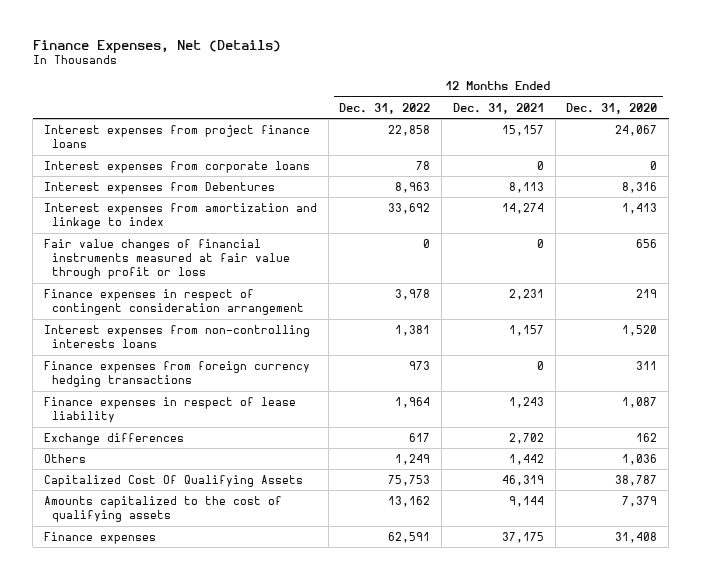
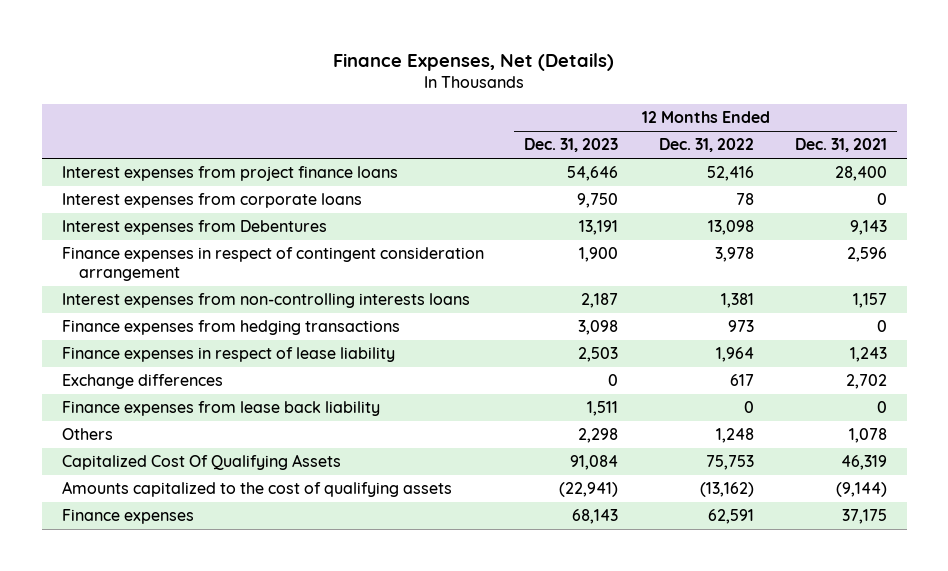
[566,102,658,114] Dec. 31, 2020 -> none
none -> [524,138,619,153] Dec. 31, 2023
[388,124,431,136] 22,858 -> [707,166,755,182] 52,416
[501,124,544,136] 15,157 -> [834,166,887,182] 28,400
[43,202,317,230] Interest expenses from amortization and linkage to index -> none
[43,238,291,280] Fair value changes of financial instruments measured at fair value through profit or loss -> none
[395,181,431,193] 8,963 -> [708,220,755,236] 13,098
[508,181,544,193] 8,113 -> [849,220,887,236] 9,143
[508,288,544,300] 2,231 -> [846,247,887,263] 2,596
[43,360,310,388] Finance expenses from foreign currency hedging transactions -> [61,320,400,336] Finance expenses from hedging transactions
none -> [61,401,380,417] Finance expenses from lease back liability
[395,453,431,465] 1,249 -> [716,428,755,444] 1,248
[508,453,544,465] 1,442 -> [848,428,887,444] 1,078
[388,495,431,507] 13,162 -> [700,482,755,498] (13,162)
[508,495,544,507] 9,144 -> [835,482,887,498] (9,144)

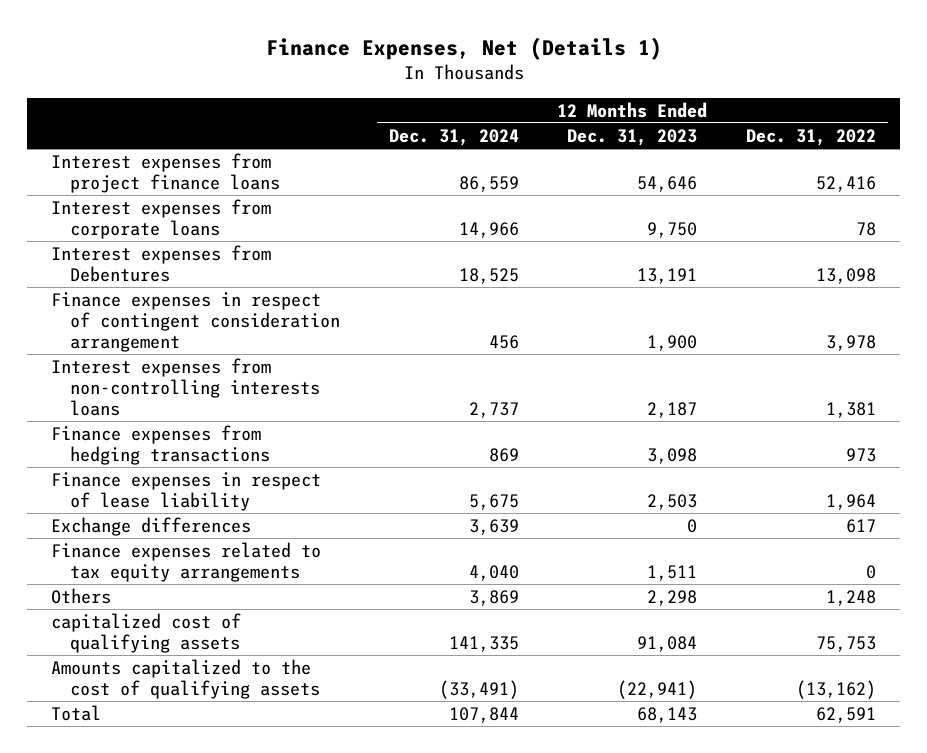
[333,52,615,71] Finance Expenses, Net (Details) -> [265,36,662,60] Finance Expenses, Net (Details 1)
[794,138,887,153] Dec. 31, 2021 -> none
none -> [388,128,519,146] Dec. 31, 2024
[61,401,380,417] Finance expenses from lease back liability -> [51,542,322,582] Finance expenses related to tax equity arrangements
[61,454,341,471] Capitalized Cost Of Qualifying Assets -> [51,613,242,653] capitalized cost of qualifying assets
[61,509,194,525] Finance expenses -> [51,705,102,722] Total

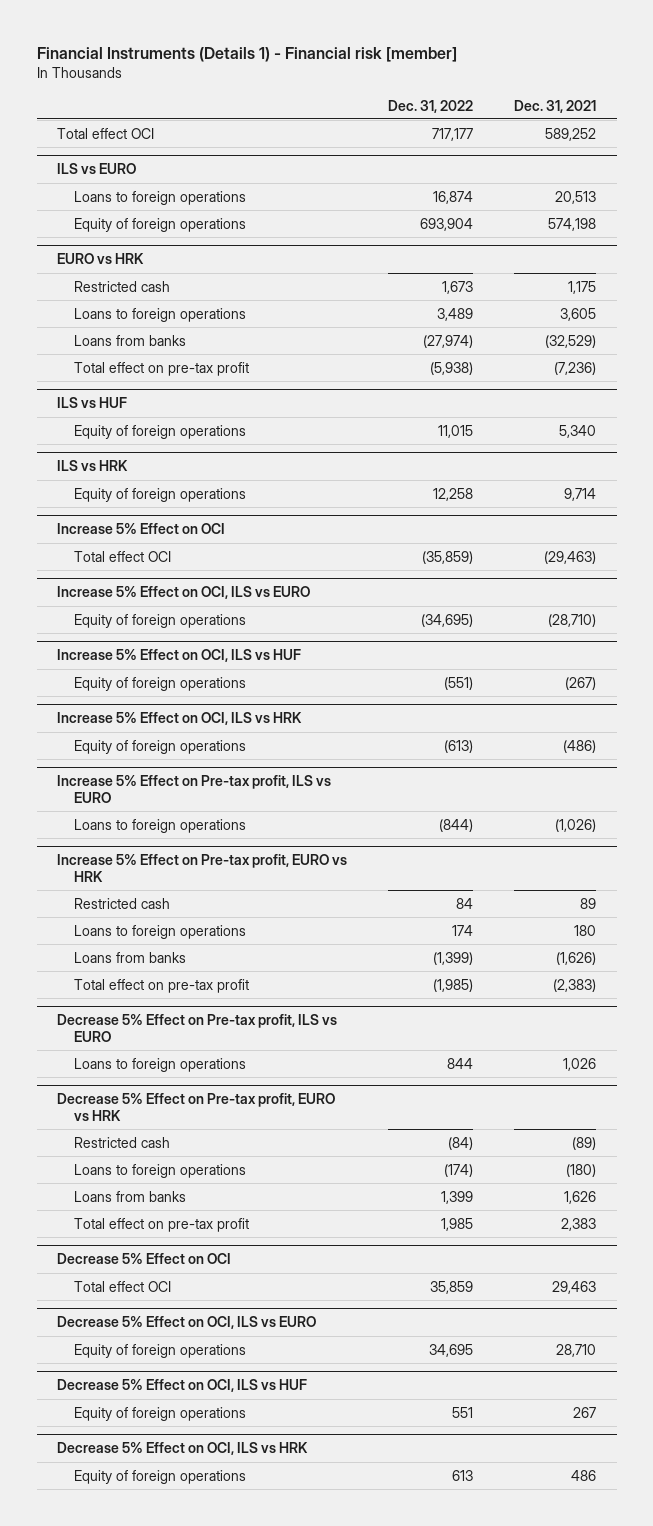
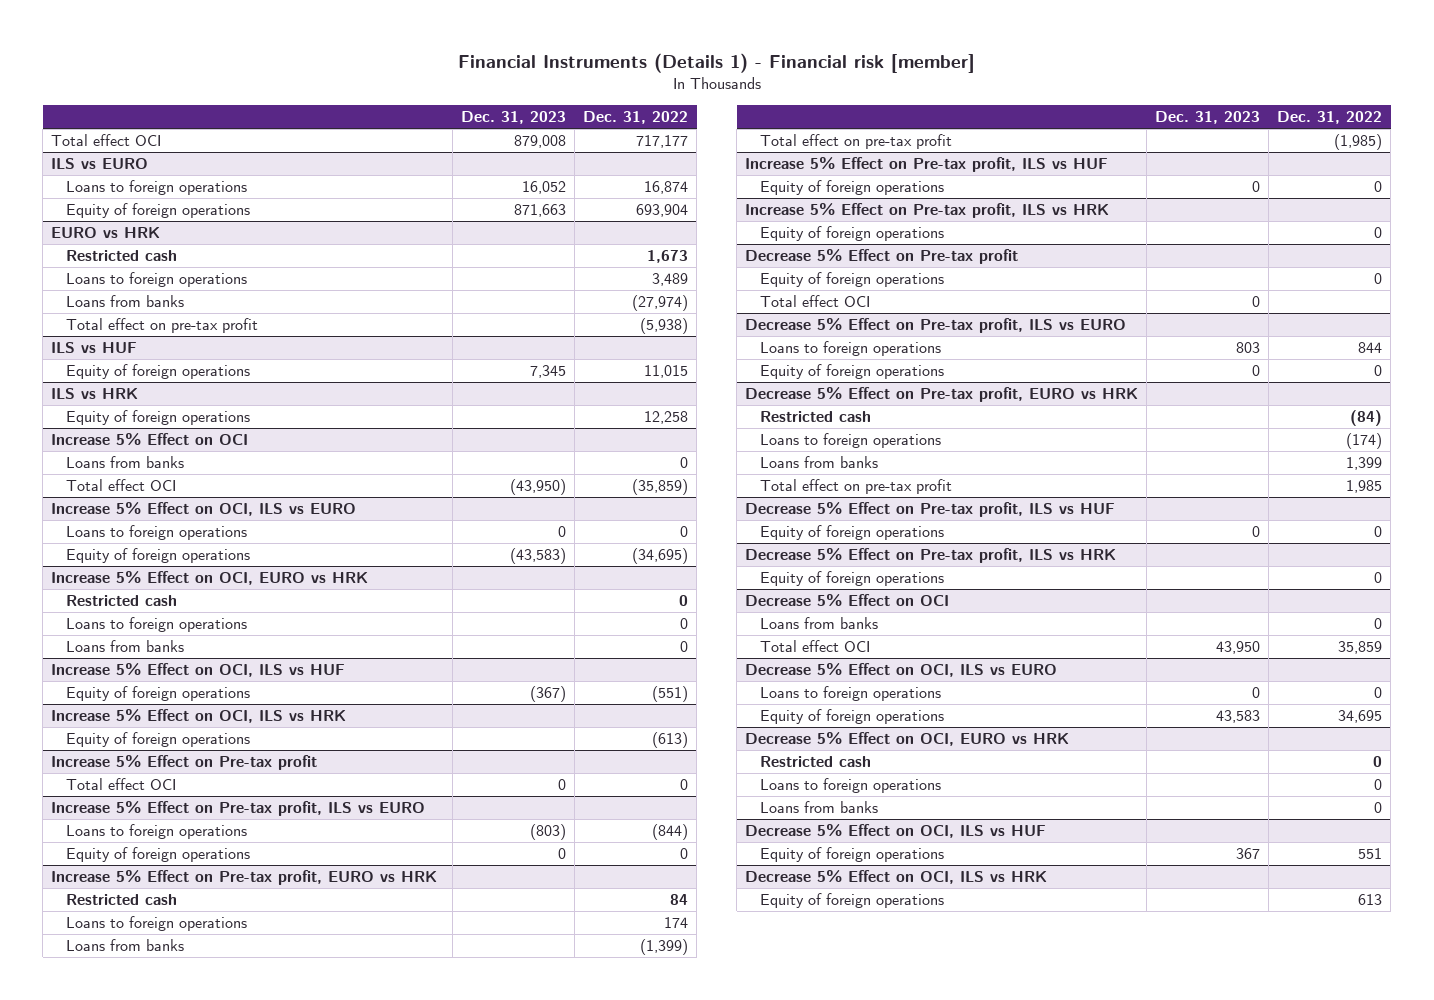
[514,99,597,113] Dec. 31, 2021 -> none
none -> [461,111,567,125] Dec. 31, 2023
none -> [65,455,184,468] Loans from banks
none -> [65,524,247,540] Loans to foreign operations
none -> [51,570,369,585] Increase 5% Effect on OCI, EURO vs HRK
none -> [65,594,177,606] Restricted cash
none -> [65,616,247,632] Loans to foreign operations
none -> [65,639,184,652] Loans from banks
none -> [51,754,318,770] Increase 5% Effect on Pre-tax profit
none -> [65,777,176,790] Total effect OCI
none -> [65,846,250,862] Equity of foreign operations
none -> [745,156,1109,172] Increase 5% Effect on Pre-tax profit, ILS vs HUF
none -> [759,179,944,195] Equity of foreign operations
none -> [745,202,1110,218] Increase 5% Effect on Pre-tax profit, ILS vs HRK
none -> [759,225,944,241] Equity of foreign operations
none -> [745,248,1019,264] Decrease 5% Effect on Pre-tax profit
none -> [759,271,944,287] Equity of foreign operations
none -> [759,294,870,307] Total effect OCI
none -> [759,363,944,379] Equity of foreign operations
none -> [745,501,1116,517] Decrease 5% Effect on Pre-tax profit, ILS vs HUF
none -> [759,524,944,540] Equity of foreign operations
none -> [745,547,1117,563] Decrease 5% Effect on Pre-tax profit, ILS vs HRK
none -> [759,570,944,586] Equity of foreign operations
none -> [759,616,878,629] Loans from banks
none -> [759,685,941,701] Loans to foreign operations
none -> [745,731,1070,746] Decrease 5% Effect on OCI, EURO vs HRK
none -> [759,755,871,767] Restricted cash
none -> [759,777,941,793] Loans to foreign operations
none -> [759,800,878,813] Loans from banks

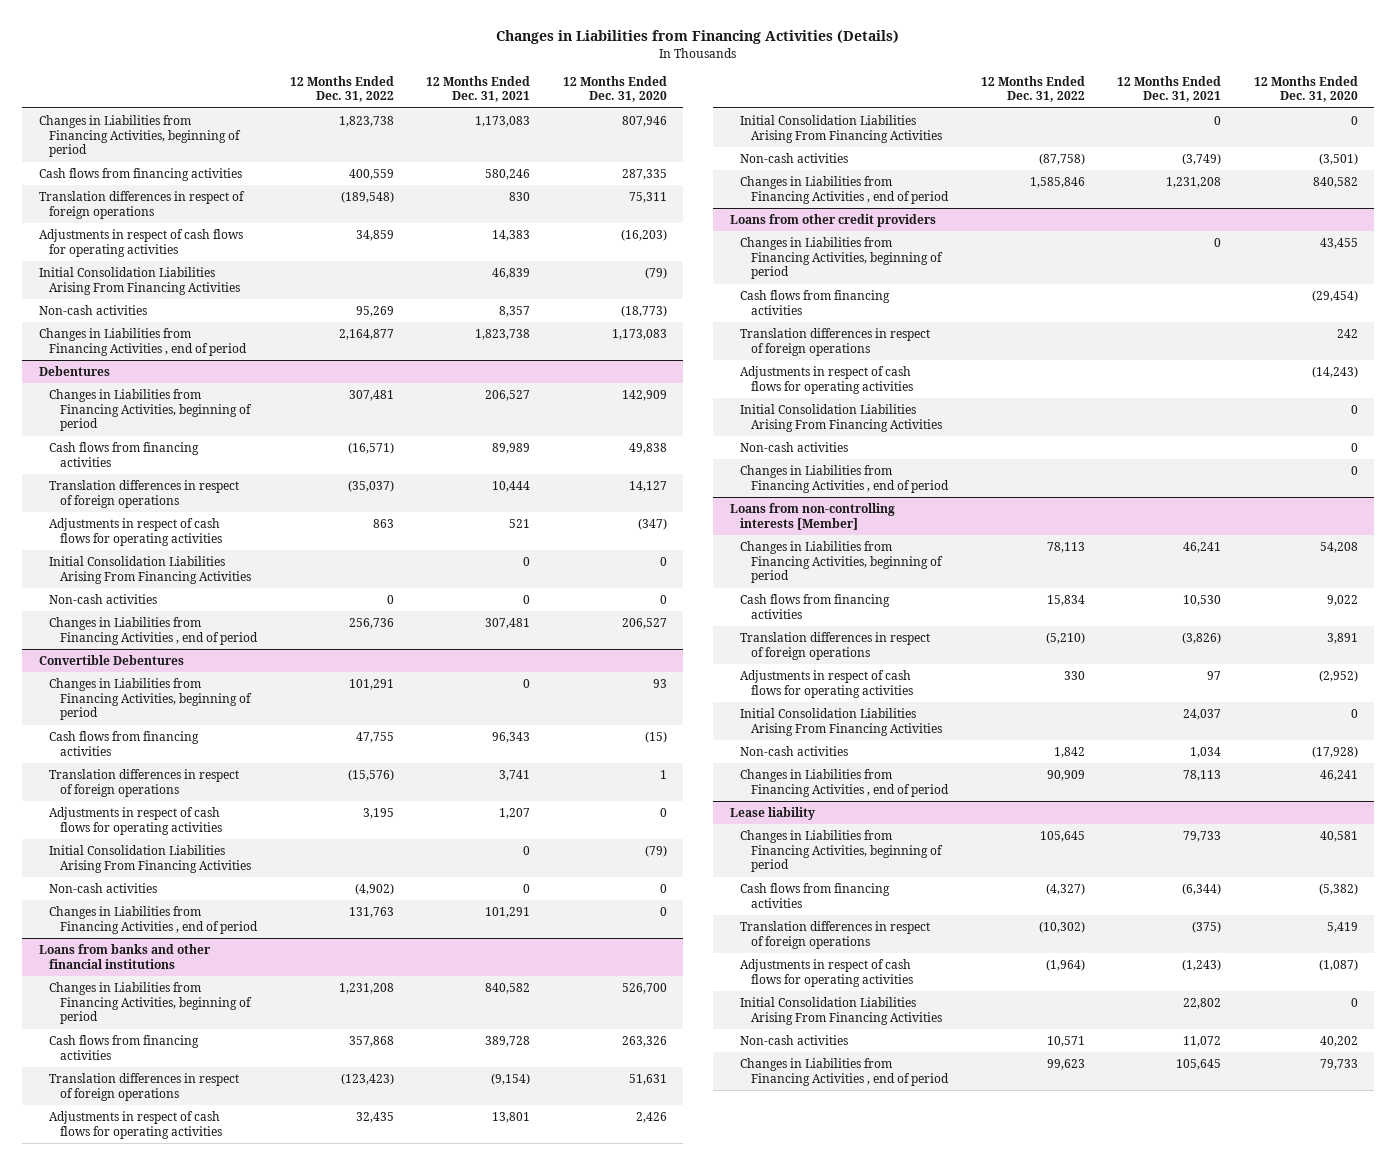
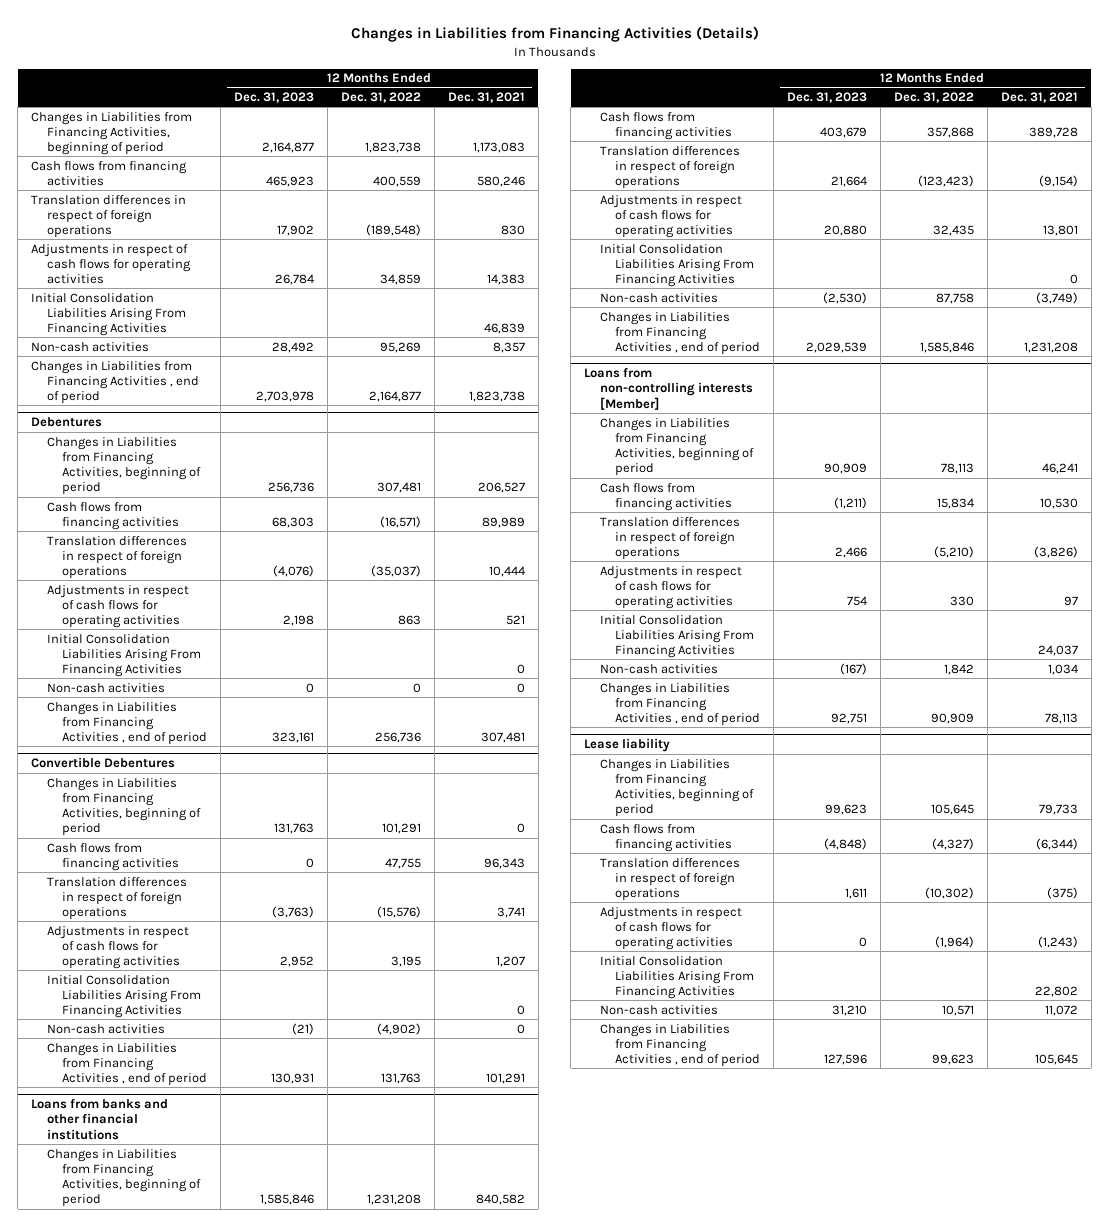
[562,75,667,103] 12 Months Ended Dec. 31, 2020 -> none
none -> [233,91,314,103] Dec. 31, 2023
[1038,153,1085,166] (87,758) -> [935,292,974,304] 87,758
[729,214,936,228] Loans from other credit providers -> none
[740,237,943,280] Changes in Liabilities from Financing Activities, beginning of period -> none
[740,290,891,315] Cash flows from financing activities -> none
[740,328,931,356] Translation differences in respect of foreign operations -> none
[740,366,913,394] Adjustments in respect of cash flows for operating activities -> none
[740,404,942,432] Initial Consolidation Liabilities Arising From Financing Activities -> none
[740,442,849,453] Non-cash activities -> none
[740,465,949,493] Changes in Liabilities from Financing Activities , end of period -> none

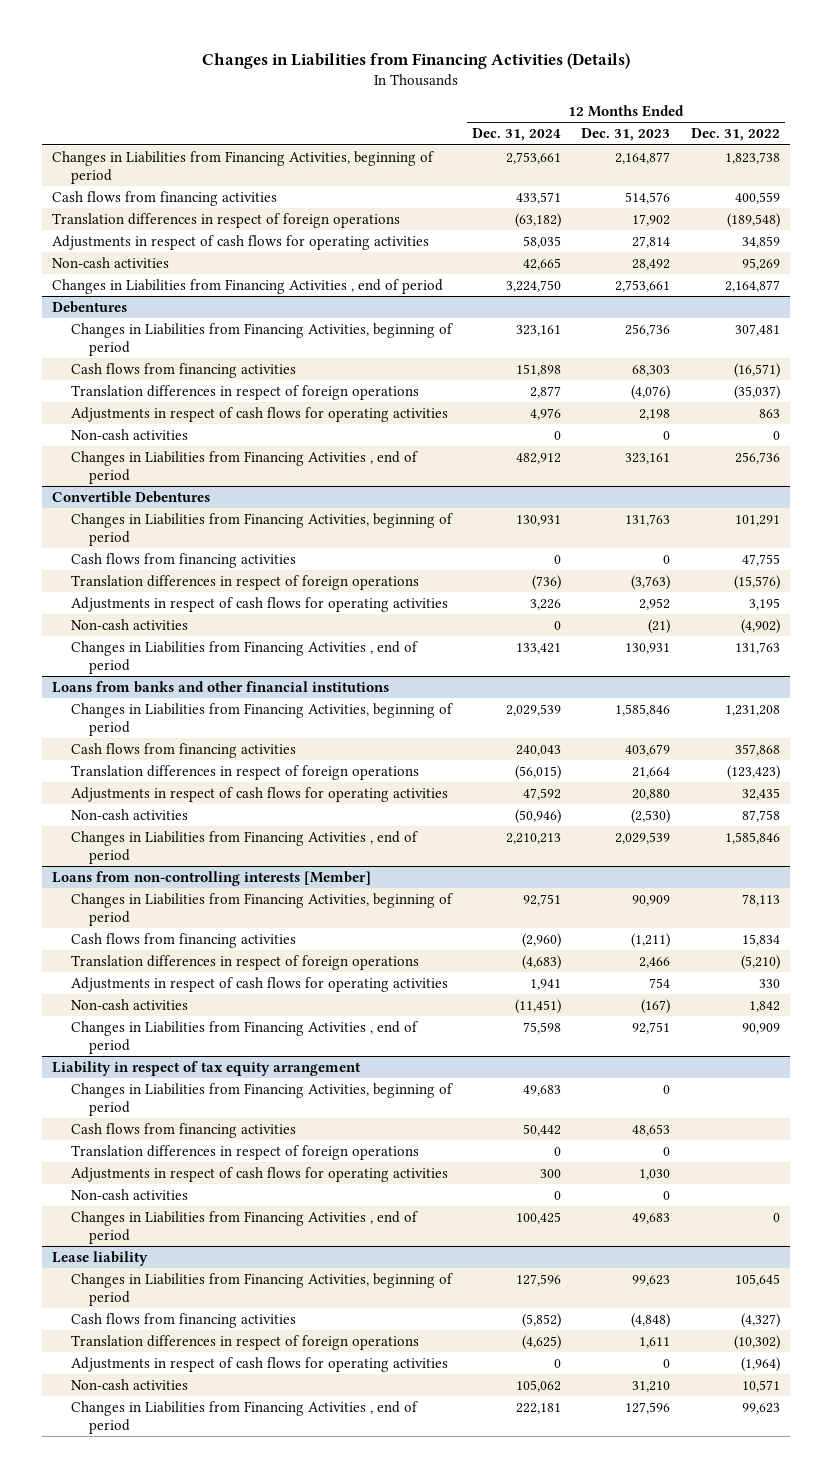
[447,91,525,103] Dec. 31, 2021 -> none
none -> [472,128,562,142] Dec. 31, 2024
[265,175,314,187] 465,923 -> [625,192,671,205] 514,576
[31,292,186,337] Initial Consolidation Liabilities Arising From Financing Activities -> none
[274,274,314,286] 26,784 -> [632,236,671,249] 27,814
[255,391,314,403] 2,703,978 -> [615,280,671,293] 2,753,661
[46,633,201,678] Initial Consolidation Liabilities Arising From Financing Activities -> none
[46,974,201,1019] Initial Consolidation Liabilities Arising From Financing Activities -> none
[599,243,754,288] Initial Consolidation Liabilities Arising From Financing Activities -> none
[599,614,754,659] Initial Consolidation Liabilities Arising From Financing Activities -> none
none -> [51,1061,361,1077] Liability in respect of tax equity arrangement
none -> [70,1083,453,1116] Changes in Liabilities from Financing Activities, beginning of period
none -> [70,1123,296,1139] Cash flows from financing activities
none -> [70,1145,419,1161] Translation differences in respect of foreign operations
none -> [70,1167,448,1183] Adjustments in respect of cash flows for operating activities
none -> [70,1189,188,1201] Non-cash activities
none -> [70,1211,418,1244] Changes in Liabilities from Financing Activities , end of period
[599,955,754,1000] Initial Consolidation Liabilities Arising From Financing Activities -> none

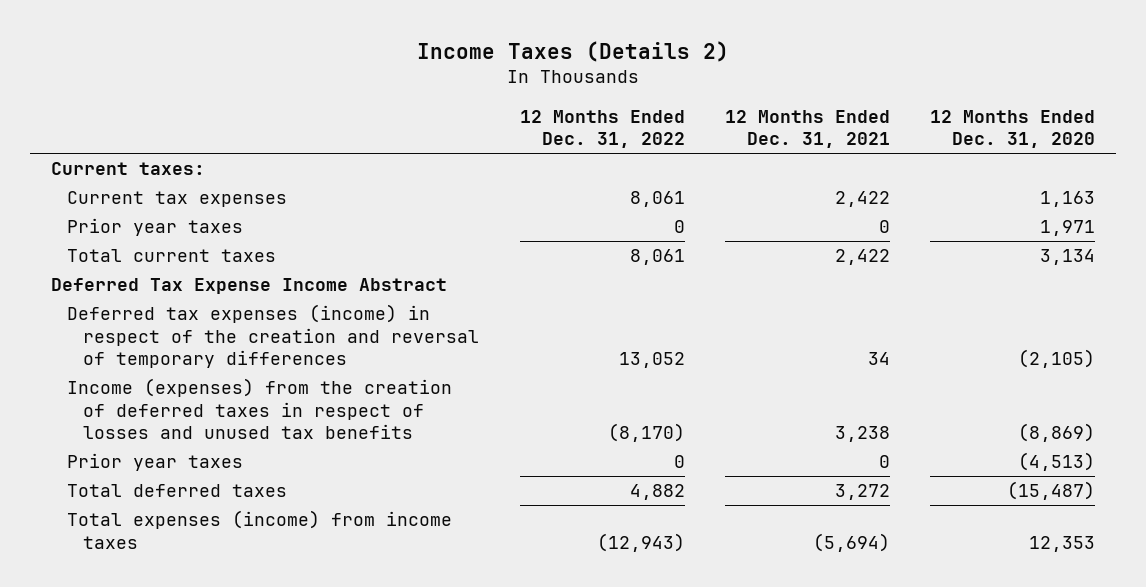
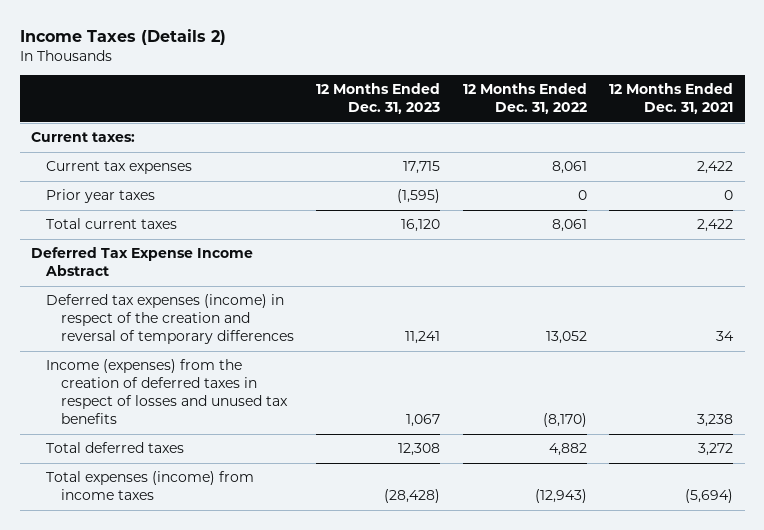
[930,109,1096,149] 12 Months Ended Dec. 31, 2020 -> none
none -> [316,83,441,114] 12 Months Ended Dec. 31, 2023
[66,453,243,472] Prior year taxes -> none

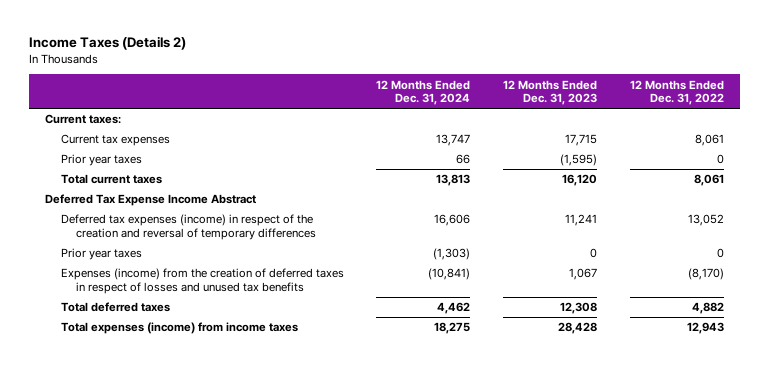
[609,83,734,114] 12 Months Ended Dec. 31, 2021 -> none
none -> [376,79,471,106] 12 Months Ended Dec. 31, 2024
none -> [60,248,142,261] Prior year taxes
[45,359,288,425] Income (expenses) from the creation of deferred taxes in respect of losses and unused tax benefits -> [60,268,344,294] Expenses (income) from the creation of deferred taxes in respect of losses and unused tax benefits
[384,489,441,504] (28,428) -> [558,322,598,335] 28,428
[534,489,587,504] (12,943) -> [686,322,724,335] 12,943

